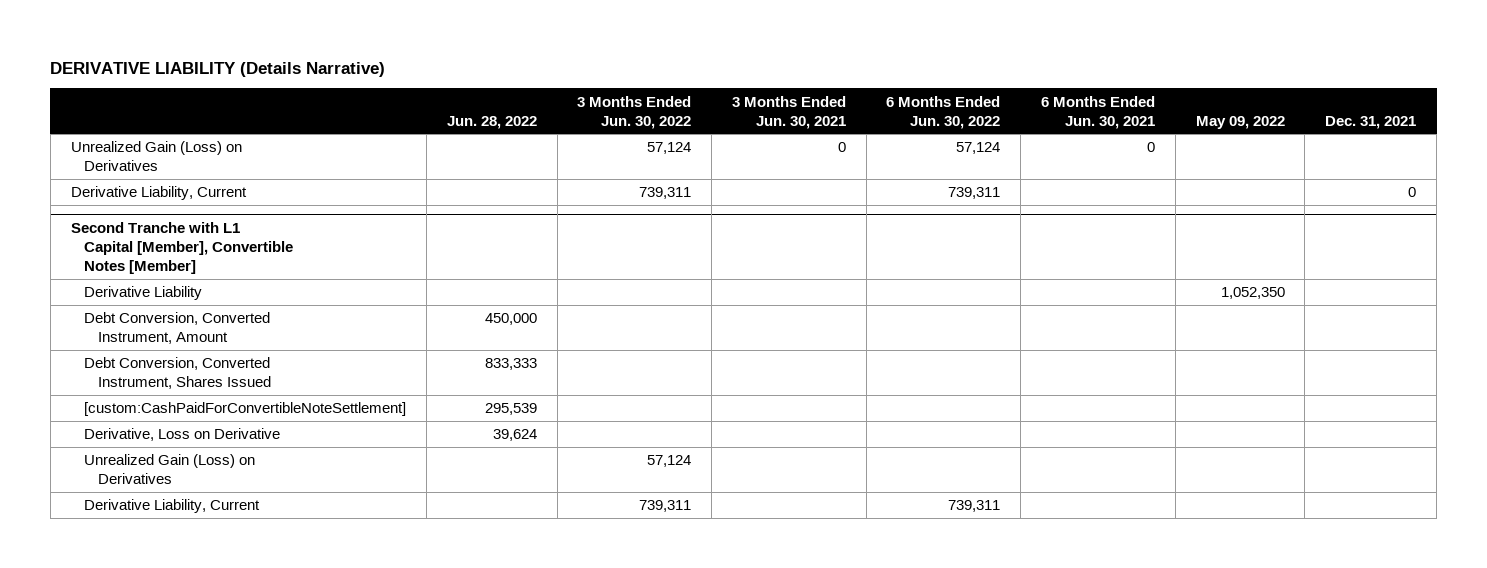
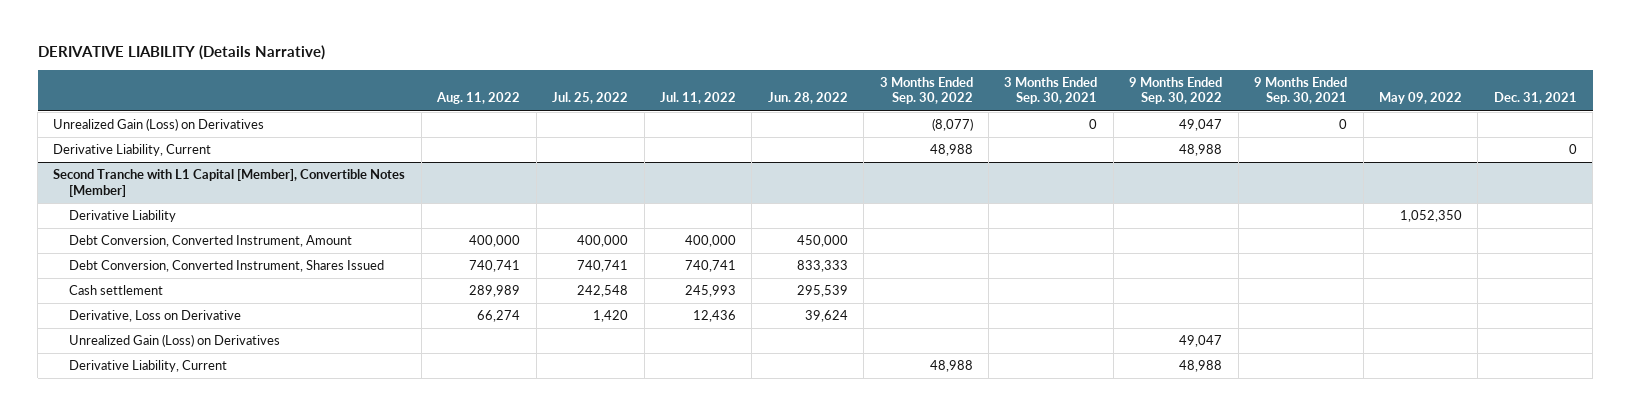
[577,95,692,129] 3 Months Ended Jun. 30, 2022 -> none
[731,95,846,129] 3 Months Ended Jun. 30, 2021 -> none
[886,95,1001,129] 6 Months Ended Jun. 30, 2022 -> none
[1041,95,1156,129] 6 Months Ended Jun. 30, 2021 -> none
none -> [436,92,521,105] Aug. 11, 2022
none -> [552,92,629,105] Jul. 25, 2022
none -> [659,92,736,105] Jul. 11, 2022
none -> [879,77,973,105] 3 Months Ended Sep. 30, 2022
none -> [1004,77,1098,105] 3 Months Ended Sep. 30, 2021
none -> [1129,77,1223,105] 9 Months Ended Sep. 30, 2022
none -> [1254,77,1348,105] 9 Months Ended Sep. 30, 2021
[84,402,407,417] [custom:CashPaidForConvertibleNoteSettlement] -> [69,285,164,296] Cash settlement

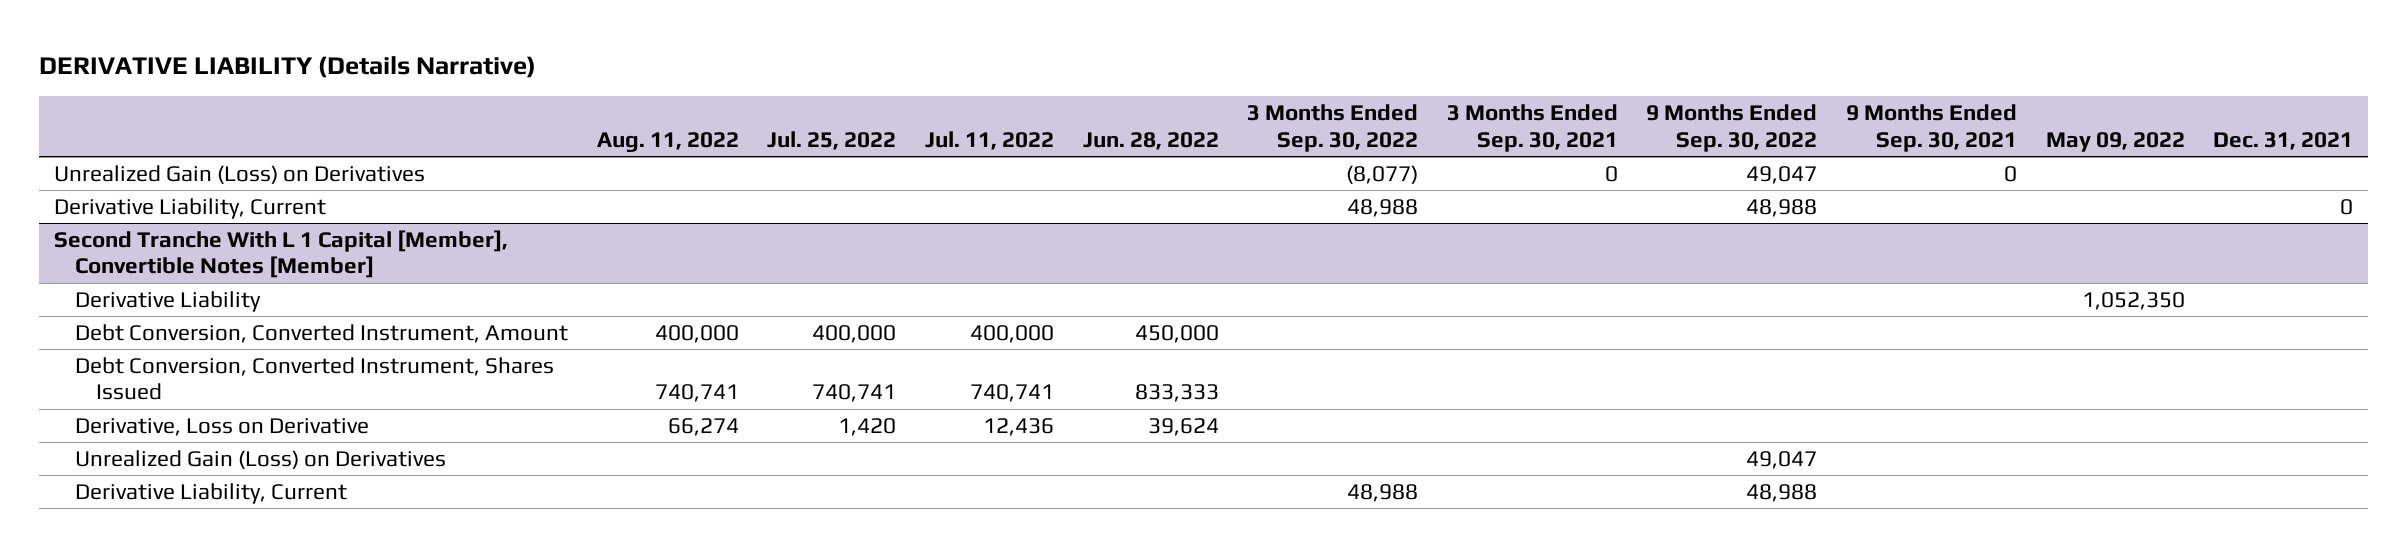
[53,169,406,197] Second Tranche with L1 Capital [Member], Convertible Notes [Member] -> [53,229,508,279] Second Tranche With L 1 Capital [Member], Convertible Notes [Member]
[69,285,164,296] Cash settlement -> none

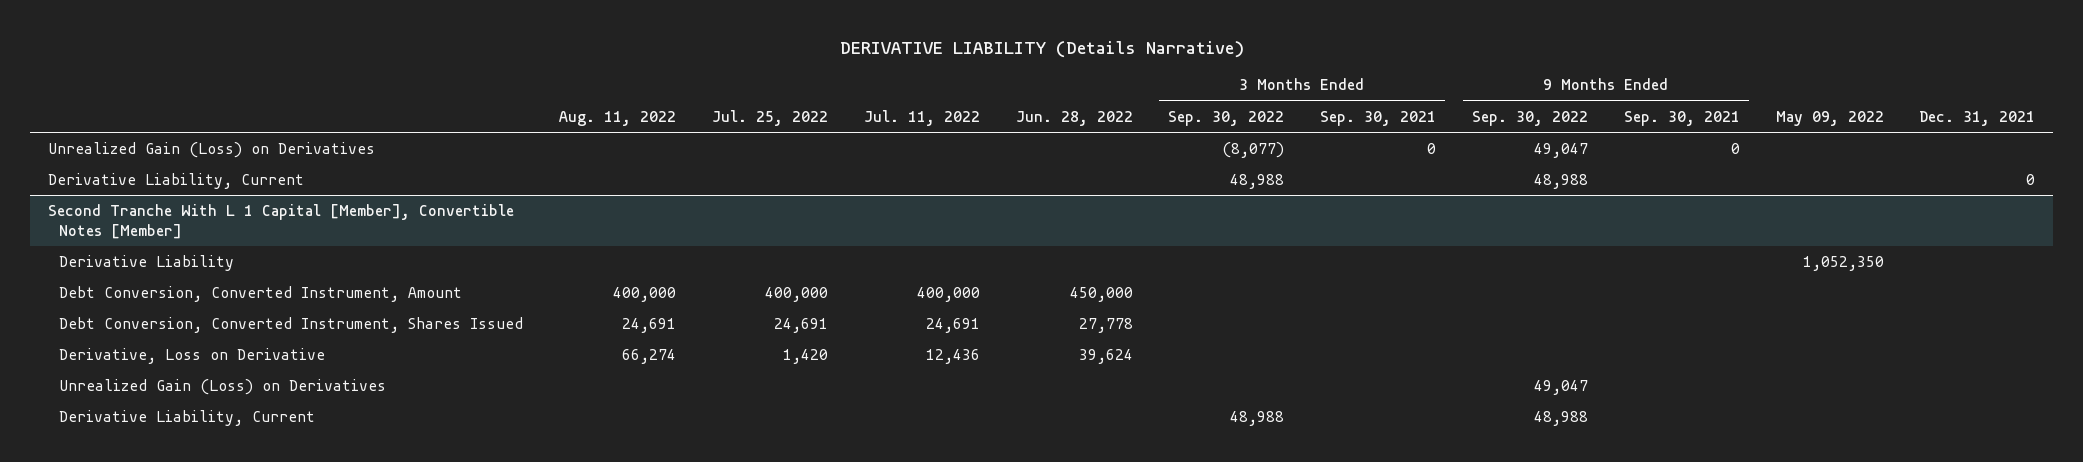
[654,384,739,403] 740,741 -> [622,318,677,334] 24,691
[812,384,897,403] 740,741 -> [773,318,828,334] 24,691
[969,384,1054,403] 740,741 -> [925,318,980,334] 24,691
[1134,384,1219,403] 833,333 -> [1078,318,1133,334] 27,778

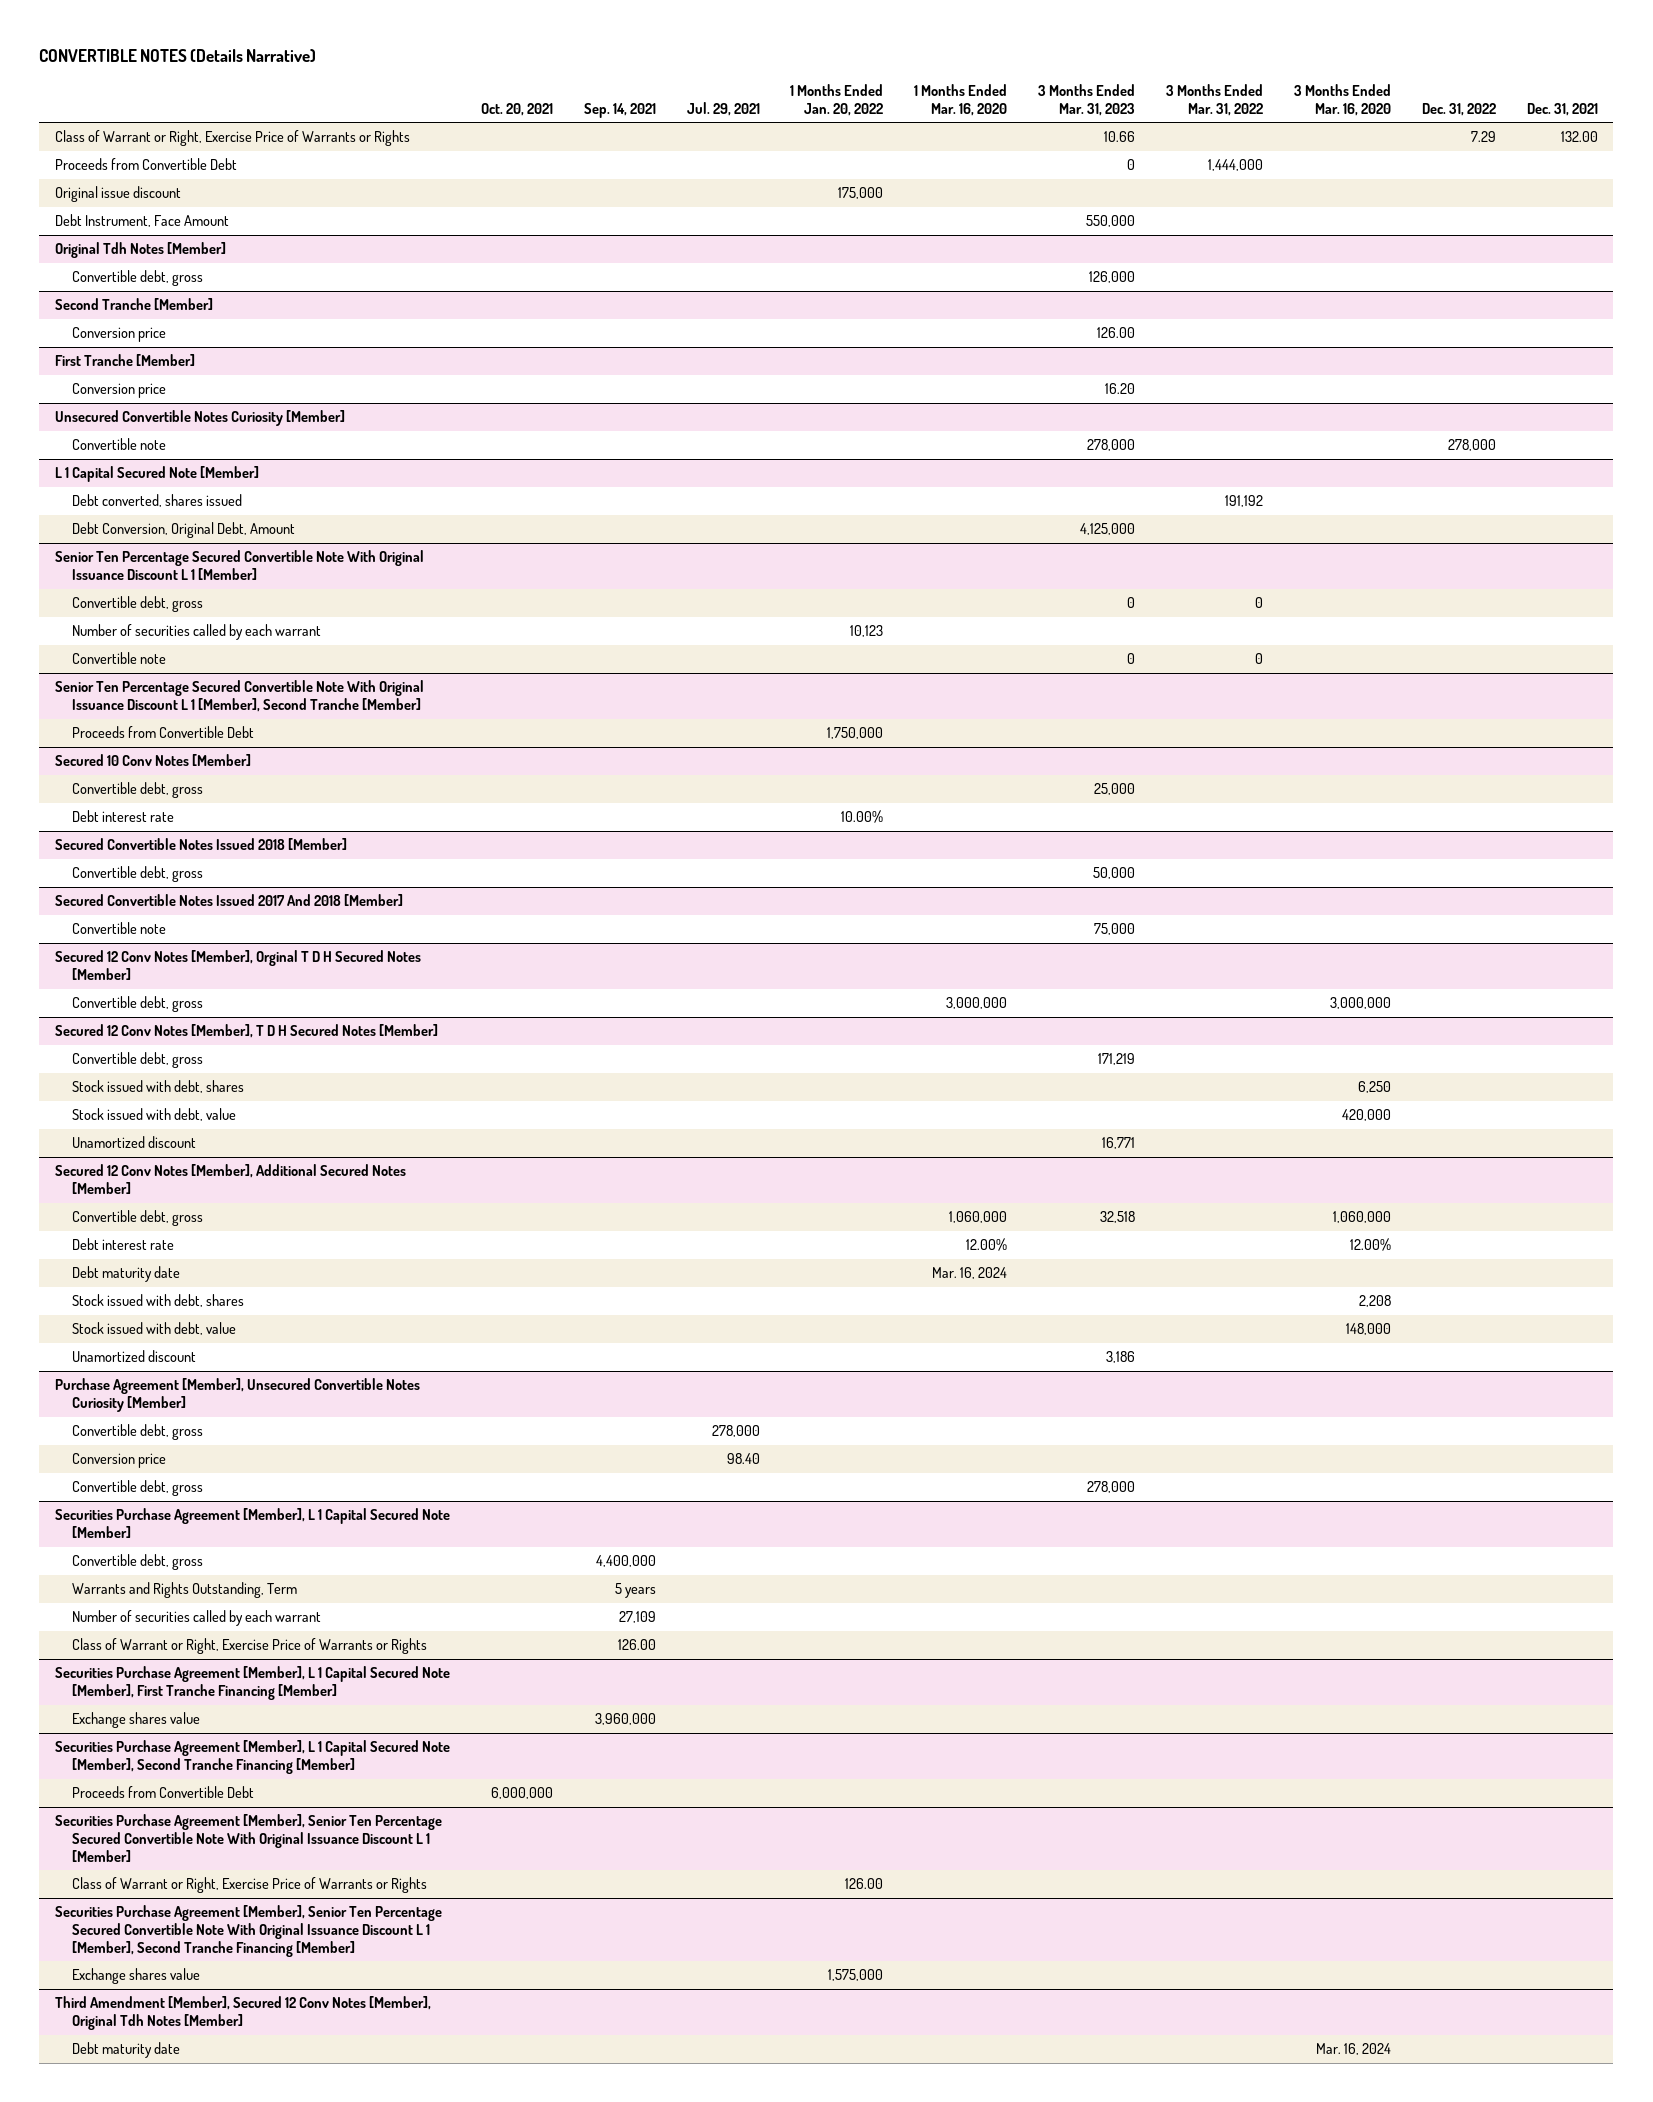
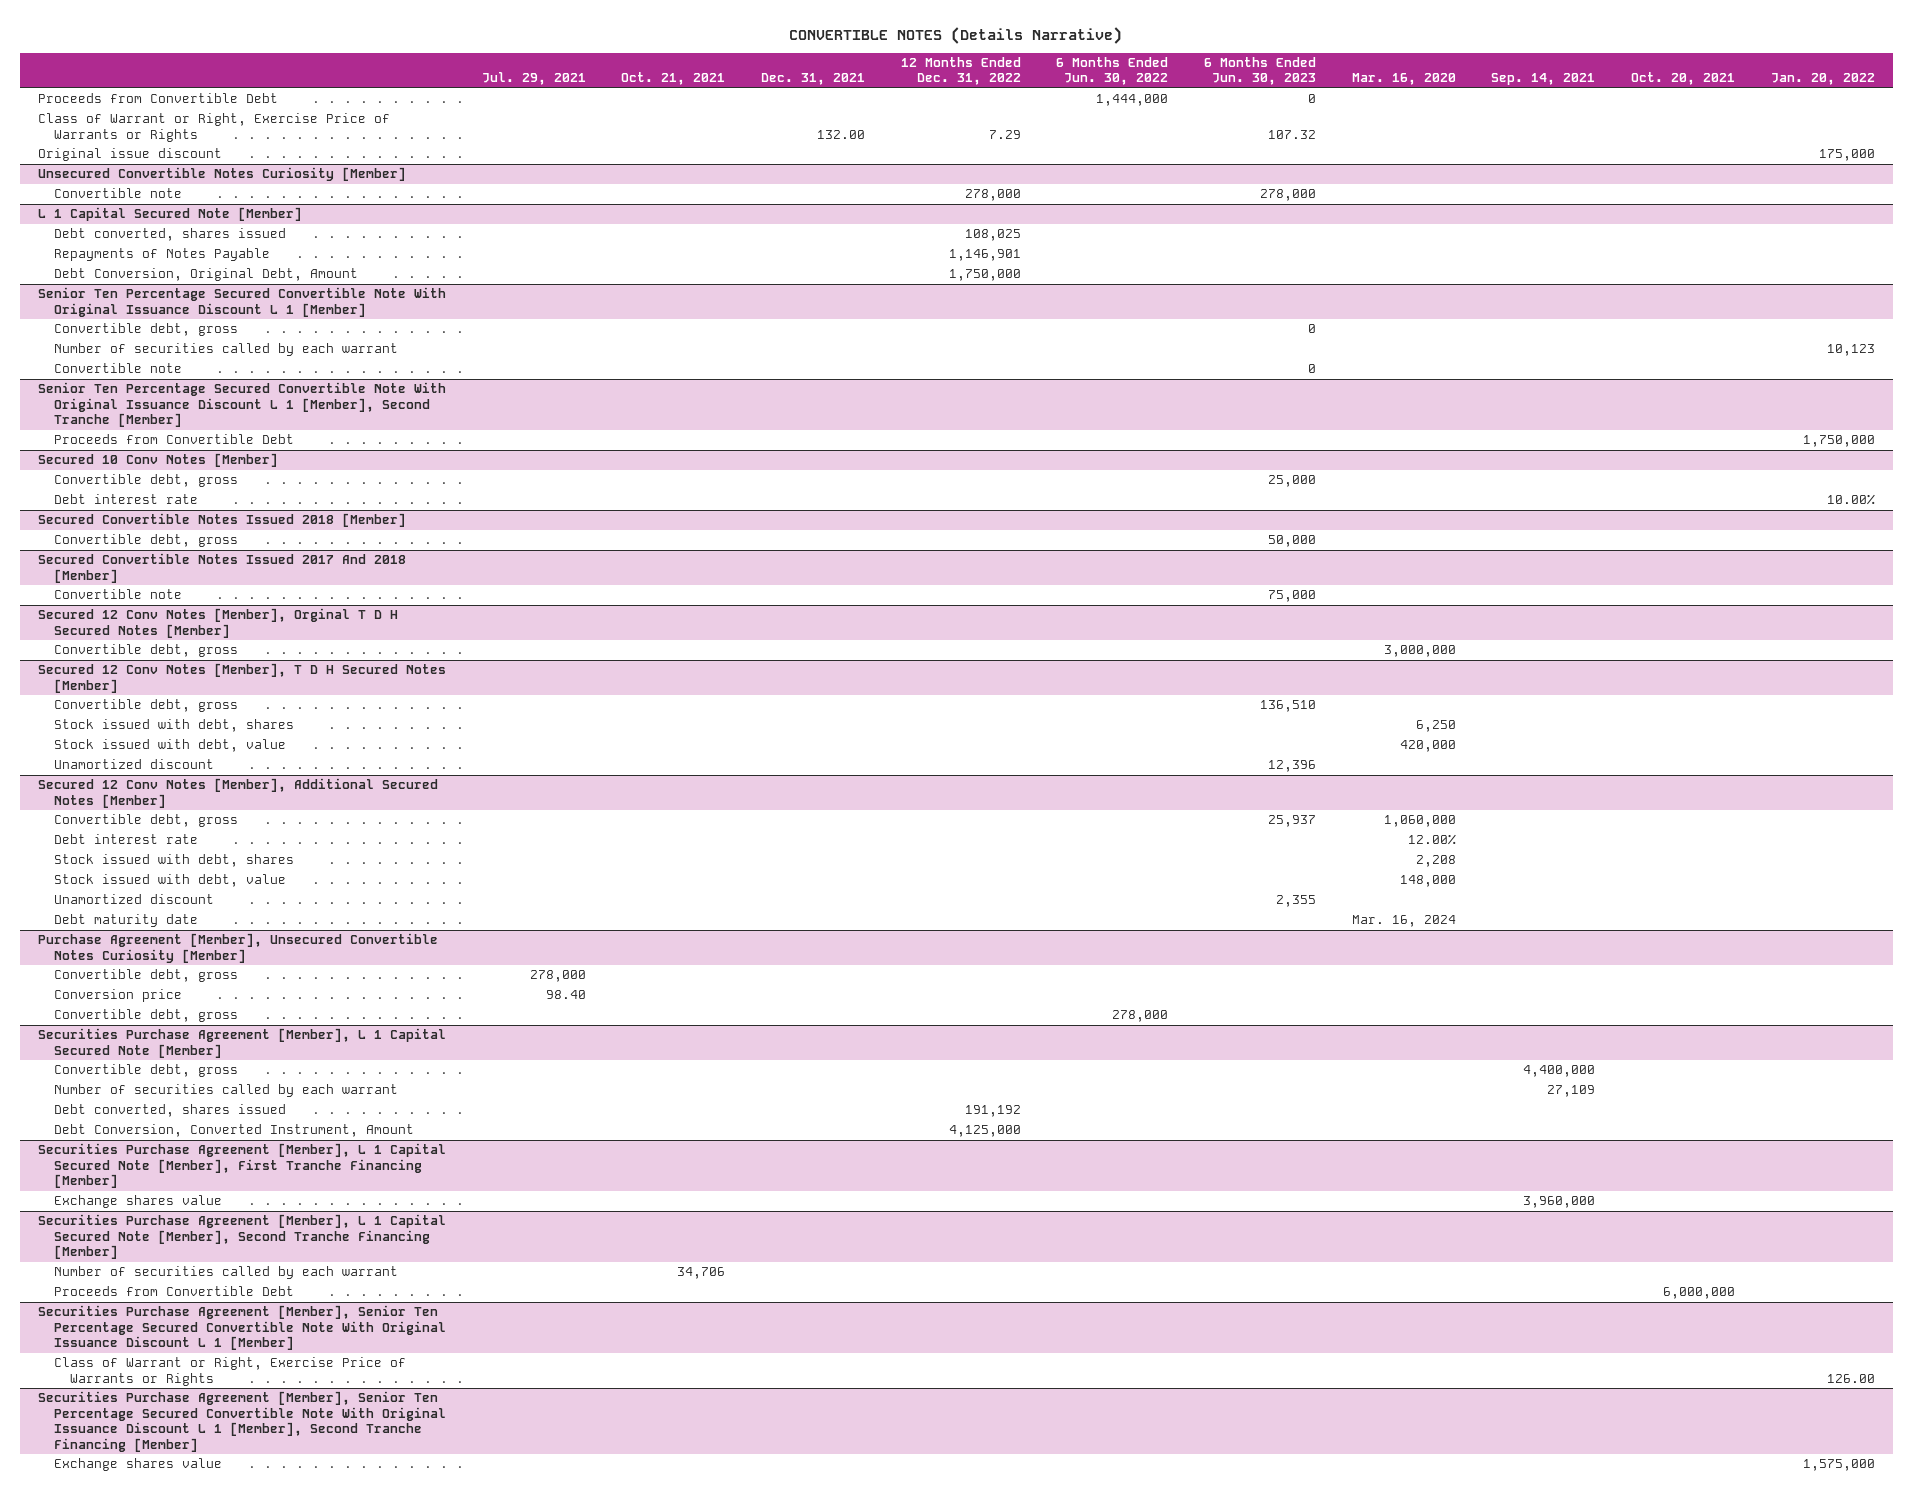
[790,83,884,116] 1 Months Ended Jan. 20, 2022 -> none
[914,83,1008,116] 1 Months Ended Mar. 16, 2020 -> none
[1038,83,1136,116] 3 Months Ended Mar. 31, 2023 -> none
[1166,83,1264,116] 3 Months Ended Mar. 31, 2022 -> none
[1293,83,1391,116] 3 Months Ended Mar. 16, 2020 -> none
[1421,102,1496,116] Dec. 31, 2022 -> none
none -> [621,72,726,86] Oct. 21, 2021
none -> [900,56,1021,86] 12 Months Ended Dec. 31, 2022
none -> [1056,56,1169,86] 6 Months Ended Jun. 30, 2022
none -> [1204,56,1317,86] 6 Months Ended Jun. 30, 2023
none -> [1351,73,1456,86] Mar. 16, 2020
none -> [1770,73,1875,86] Jan. 20, 2022
[54,130,410,147] Class of Warrant or Right, Exercise Price of Warrants or Rights -> [37,113,390,142] Class of Warrant or Right, Exercise Price of Warrants or Rights
[54,214,229,228] Debt Instrument, Face Amount -> none
[54,242,226,259] Original Tdh Notes [Member] -> none
[72,270,204,287] Convertible debt, gross -> none
[54,298,213,311] Second Tranche [Member] -> none
[72,327,167,343] Conversion price -> none
[54,354,195,367] First Tranche [Member] -> none
[72,383,167,399] Conversion price -> none
none -> [54,248,271,262] Repayments of Notes Payable
[72,1266,181,1283] Debt maturity date -> [54,914,199,928] Debt maturity date
[72,1582,298,1599] Warrants and Rights Outstanding, Term -> none
[72,1638,428,1655] Class of Warrant or Right, Exercise Price of Warrants or Rights -> none
none -> [54,1104,287,1118] Debt converted, shares issued
none -> [54,1124,415,1138] Debt Conversion, Converted Instrument, Amount
none -> [54,1266,399,1280] Number of securities called by each warrant
[54,1996,431,2030] Third Amendment [Member], Secured 12 Conv Notes [Member], Original Tdh Notes [Member] -> none
[72,2042,181,2059] Debt maturity date -> none

